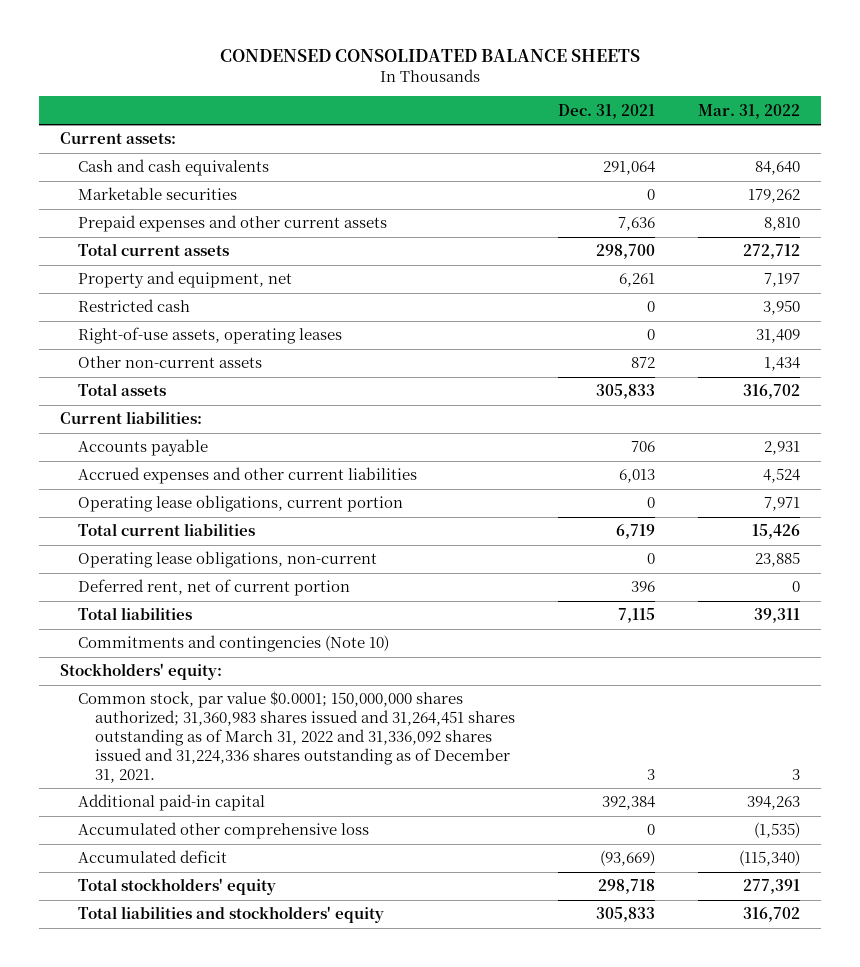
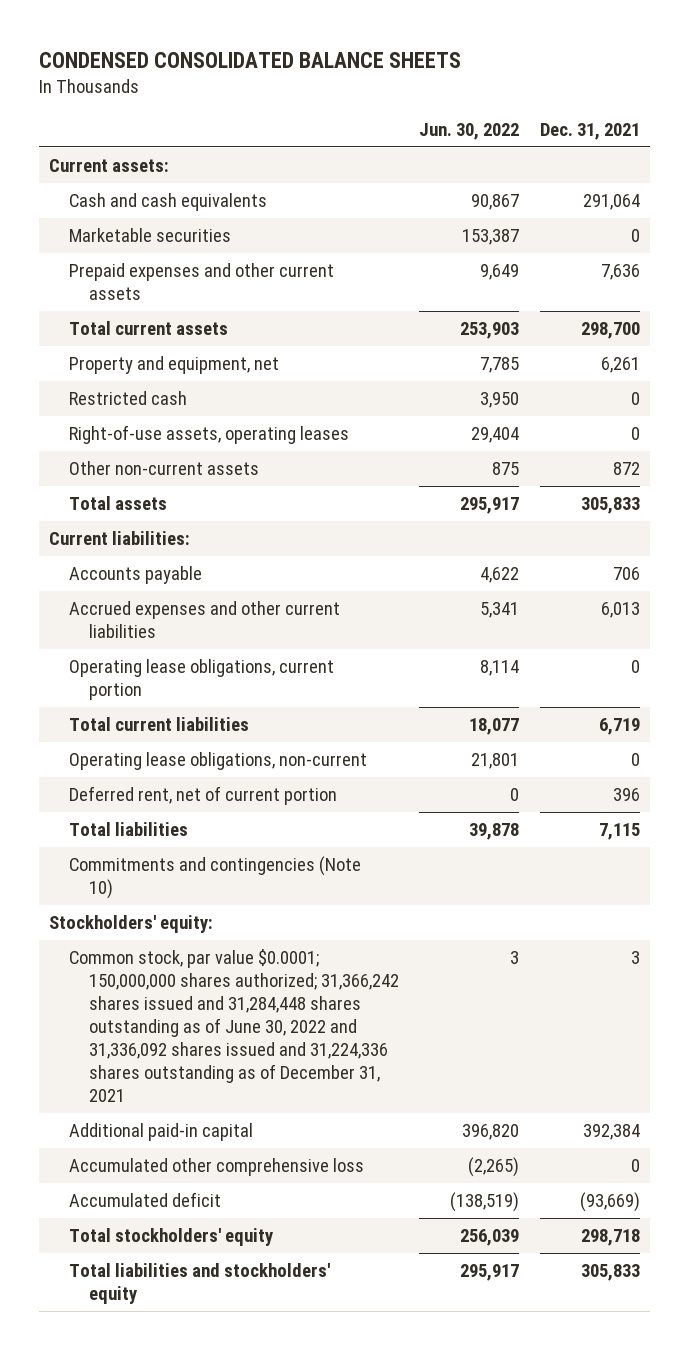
[698,103,801,119] Mar. 31, 2022 -> none
none -> [419,122,520,140] Jun. 30, 2022
[77,691,516,783] Common stock, par value $0.0001; 150,000,000 shares authorized; 31,360,983 shares issued and 31,264,451 shares outstanding as of March 31, 2022 and 31,336,092 shares issued and 31,224,336 shares outstanding as of December 31, 2021. -> [68,949,399,1102] Common stock, par value $0.0001; 150,000,000 shares authorized; 31,366,242 shares issued and 31,284,448 shares outstanding as of June 30, 2022 and 31,336,092 shares issued and 31,224,336 shares outstanding as of December 31, 2021

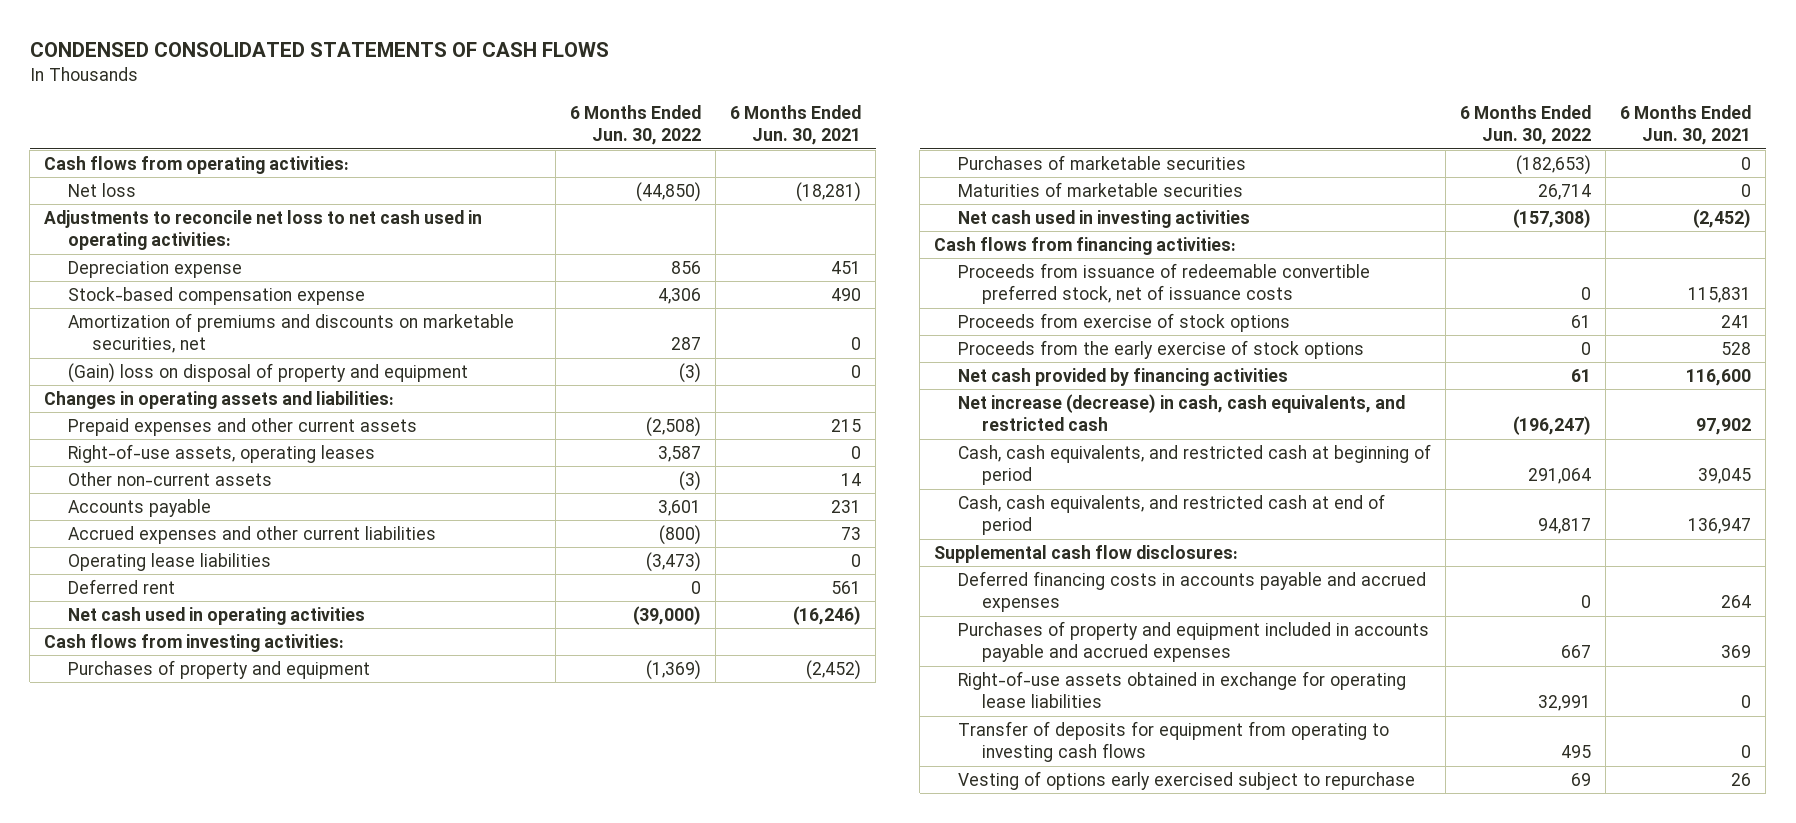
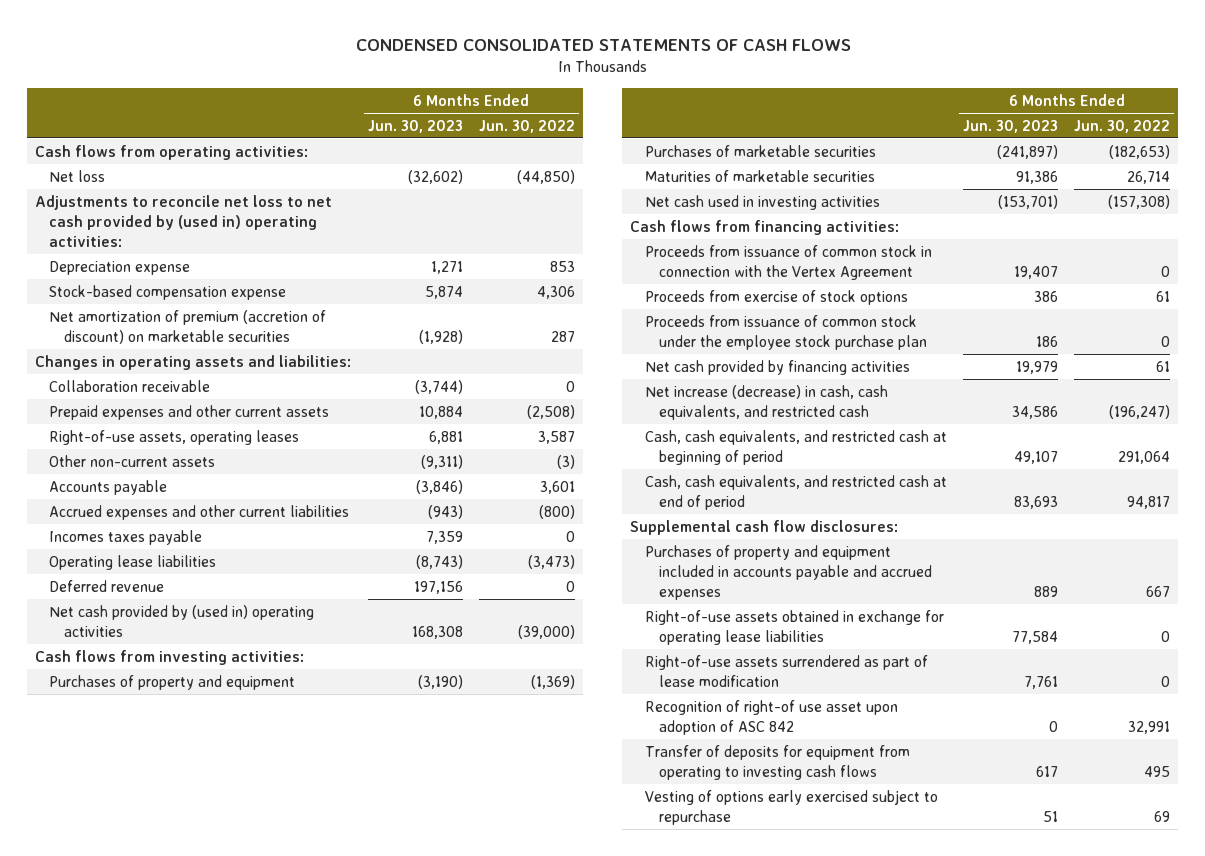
[730,104,862,146] 6 Months Ended Jun. 30, 2021 -> none
none -> [367,119,463,133] Jun. 30, 2023
[44,209,483,251] Adjustments to reconcile net loss to net cash used in operating activities: -> [35,194,333,248] Adjustments to reconcile net loss to net cash provided by (used in) operating activities:
[671,260,702,274] 856 -> [549,260,575,272] 853
[68,362,469,383] (Gain) loss on disposal of property and equipment -> none
[68,312,515,354] Amortization of premiums and discounts on marketable securities, net -> [49,309,327,344] Net amortization of premium (accretion of discount) on marketable securities
none -> [49,379,211,392] Collaboration receivable
none -> [49,529,203,545] Incomes taxes payable
[68,578,176,594] Deferred rent -> none
none -> [49,579,165,592] Deferred revenue
[68,606,366,625] Net cash used in operating activities -> [49,604,315,637] Net cash provided by (used in) operating activities
[958,262,1371,305] Proceeds from issuance of redeemable convertible preferred stock, net of issuance costs -> none
none -> [644,244,932,280] Proceeds from issuance of common stock in connection with the Vertex Agreement
[958,339,1365,359] Proceeds from the early exercise of stock options -> none
none -> [644,314,928,350] Proceeds from issuance of common stock under the employee stock purchase plan
[958,570,1427,613] Deferred financing costs in accounts payable and accrued expenses -> none
[1538,695,1592,712] 32,991 -> [1161,630,1171,642] 0
none -> [644,654,928,687] Right-of-use assets surrendered as part of lease modification
none -> [644,699,898,735] Recognition of right-of use asset upon adoption of ASC 842

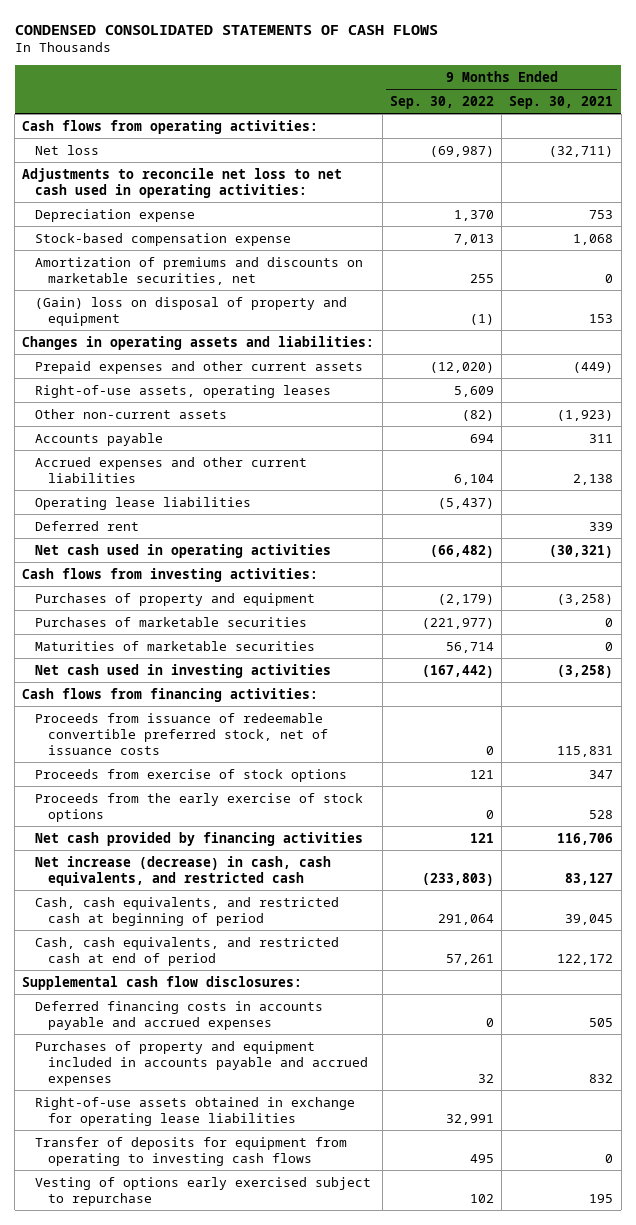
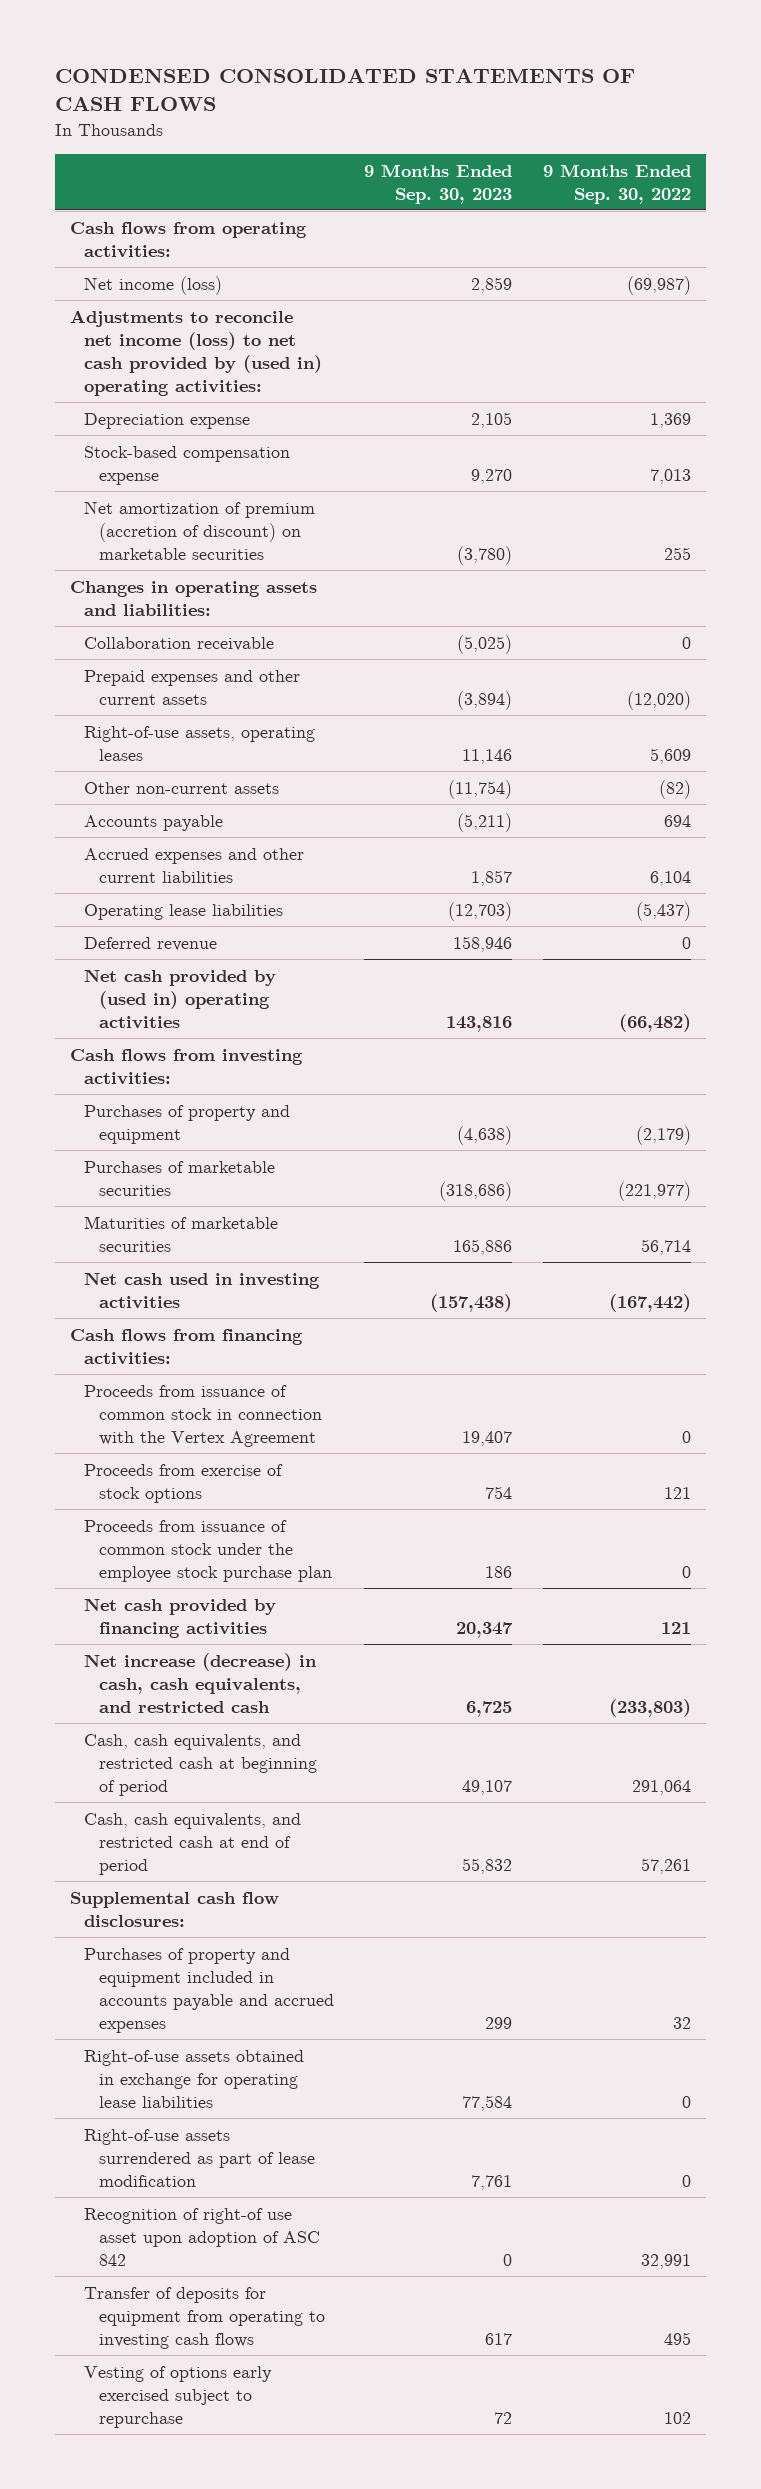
[509,95,614,109] Sep. 30, 2021 -> none
none -> [364,163,513,204] 9 Months Ended Sep. 30, 2023
[34,144,99,155] Net loss -> [84,275,223,295] Net income (loss)
[22,167,343,198] Adjustments to reconcile net loss to net cash used in operating activities: -> [69,309,323,397] Adjustments to reconcile net income (loss) to net cash provided by (used in) operating activities:
[453,209,494,221] 1,370 -> [649,412,691,428] 1,369
[34,296,347,326] (Gain) loss on disposal of property and equipment -> none
[34,256,363,285] Amortization of premiums and discounts on marketable securities, net -> [84,500,316,561] Net amortization of premium (accretion of discount) on marketable securities
none -> [84,636,275,651] Collaboration receivable
[34,520,139,531] Deferred rent -> none
none -> [84,936,218,951] Deferred revenue
[34,543,331,558] Net cash used in operating activities -> [84,968,277,1030] Net cash provided by (used in) operating activities
[34,712,328,756] Proceeds from issuance of redeemable convertible preferred stock, net of issuance costs -> none
none -> [84,1384,322,1448] Proceeds from issuance of common stock in connection with the Vertex Agreement
[34,792,363,822] Proceeds from the early exercise of stock options -> none
none -> [84,1519,332,1583] Proceeds from issuance of common stock under the employee stock purchase plan
[34,1000,323,1030] Deferred financing costs in accounts payable and accrued expenses -> none
[445,1113,494,1125] 32,991 -> [681,2096,691,2109] 0
none -> [84,2128,315,2188] Right-of-use assets surrendered as part of lease modification
none -> [84,2207,320,2267] Recognition of right-of use asset upon adoption of ASC 842

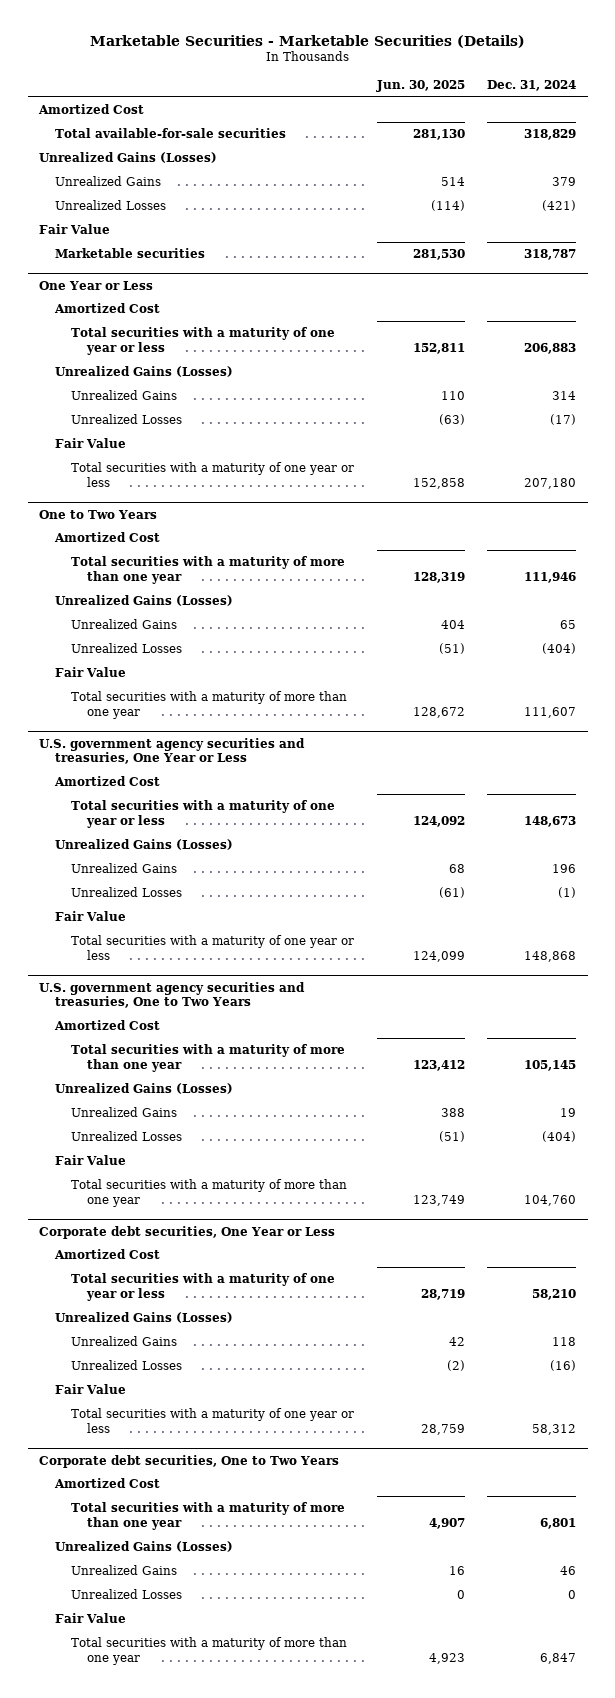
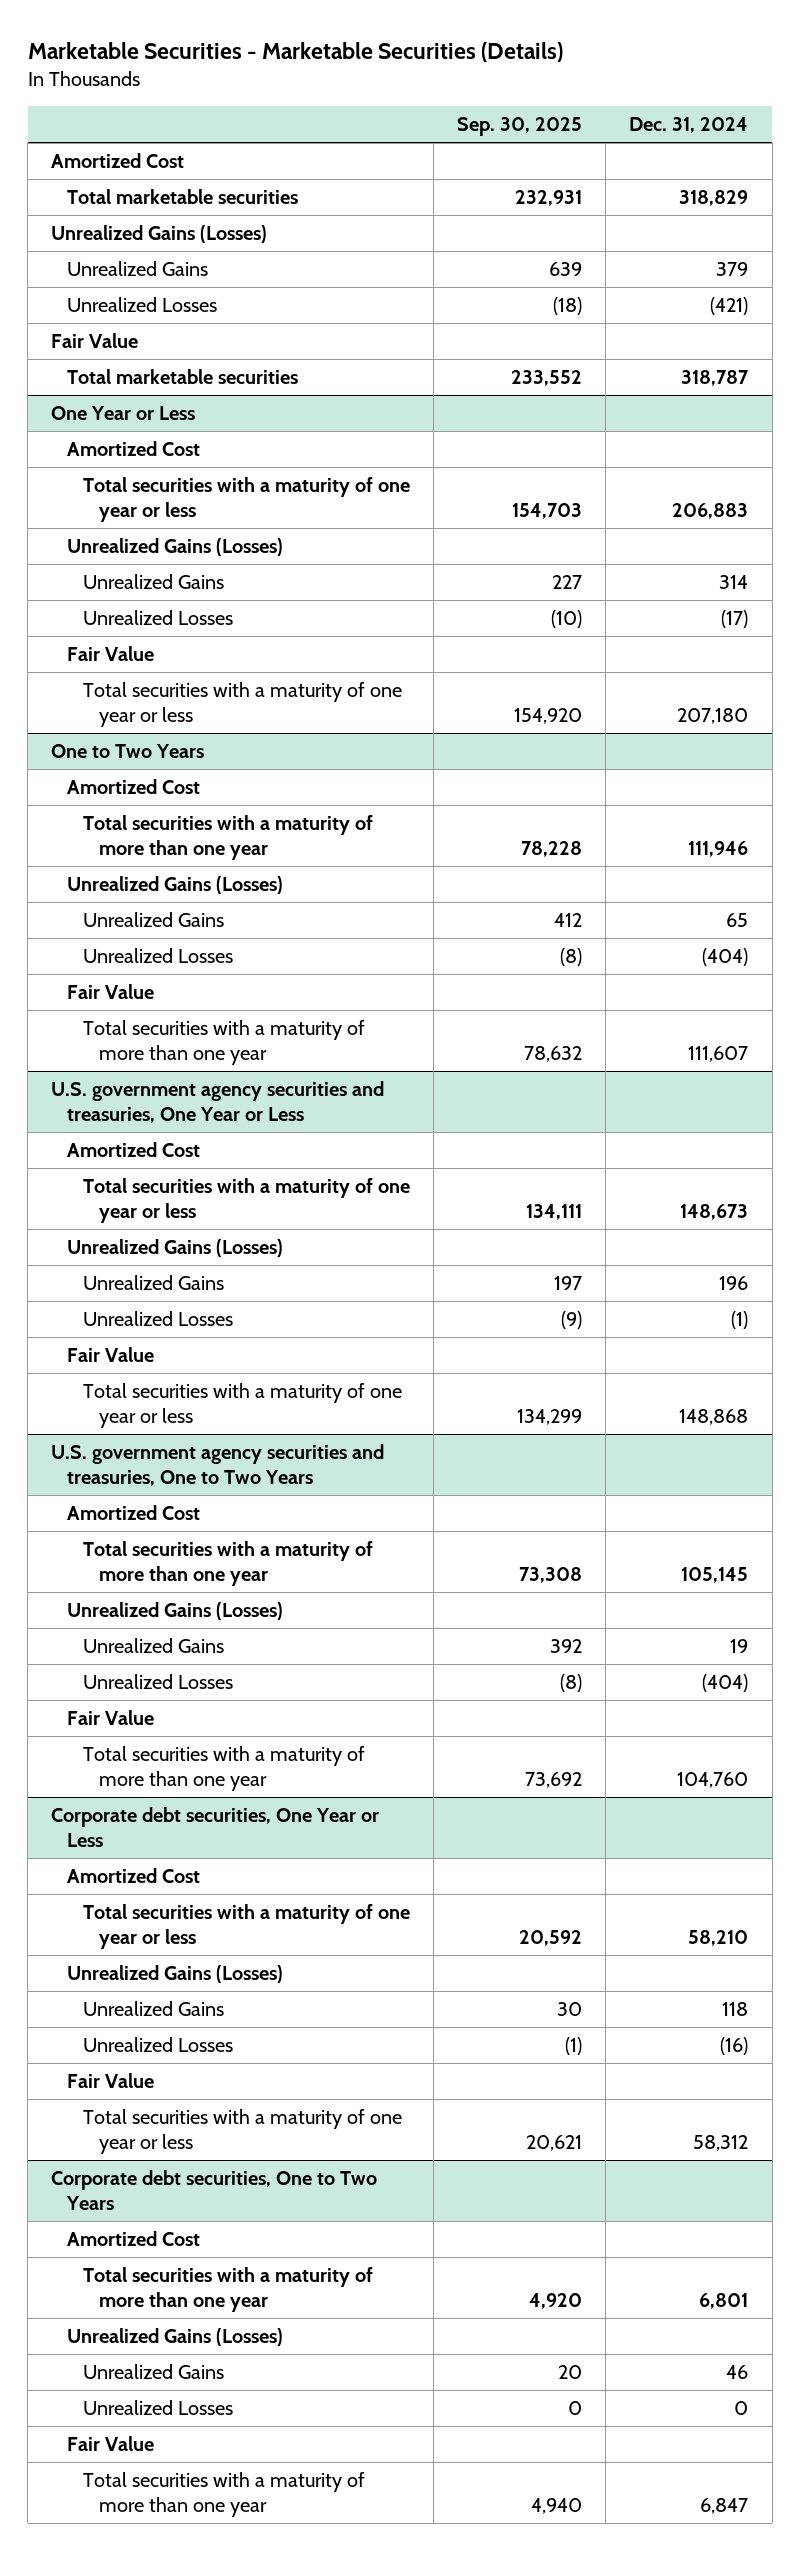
[375,80,465,93] Jun. 30, 2025 -> none
none -> [457,117,583,137] Sep. 30, 2025
[54,128,286,139] Total available-for-sale securities -> [67,189,299,205] Total marketable securities
[54,248,205,259] Marketable securities -> [67,369,299,385] Total marketable securities

